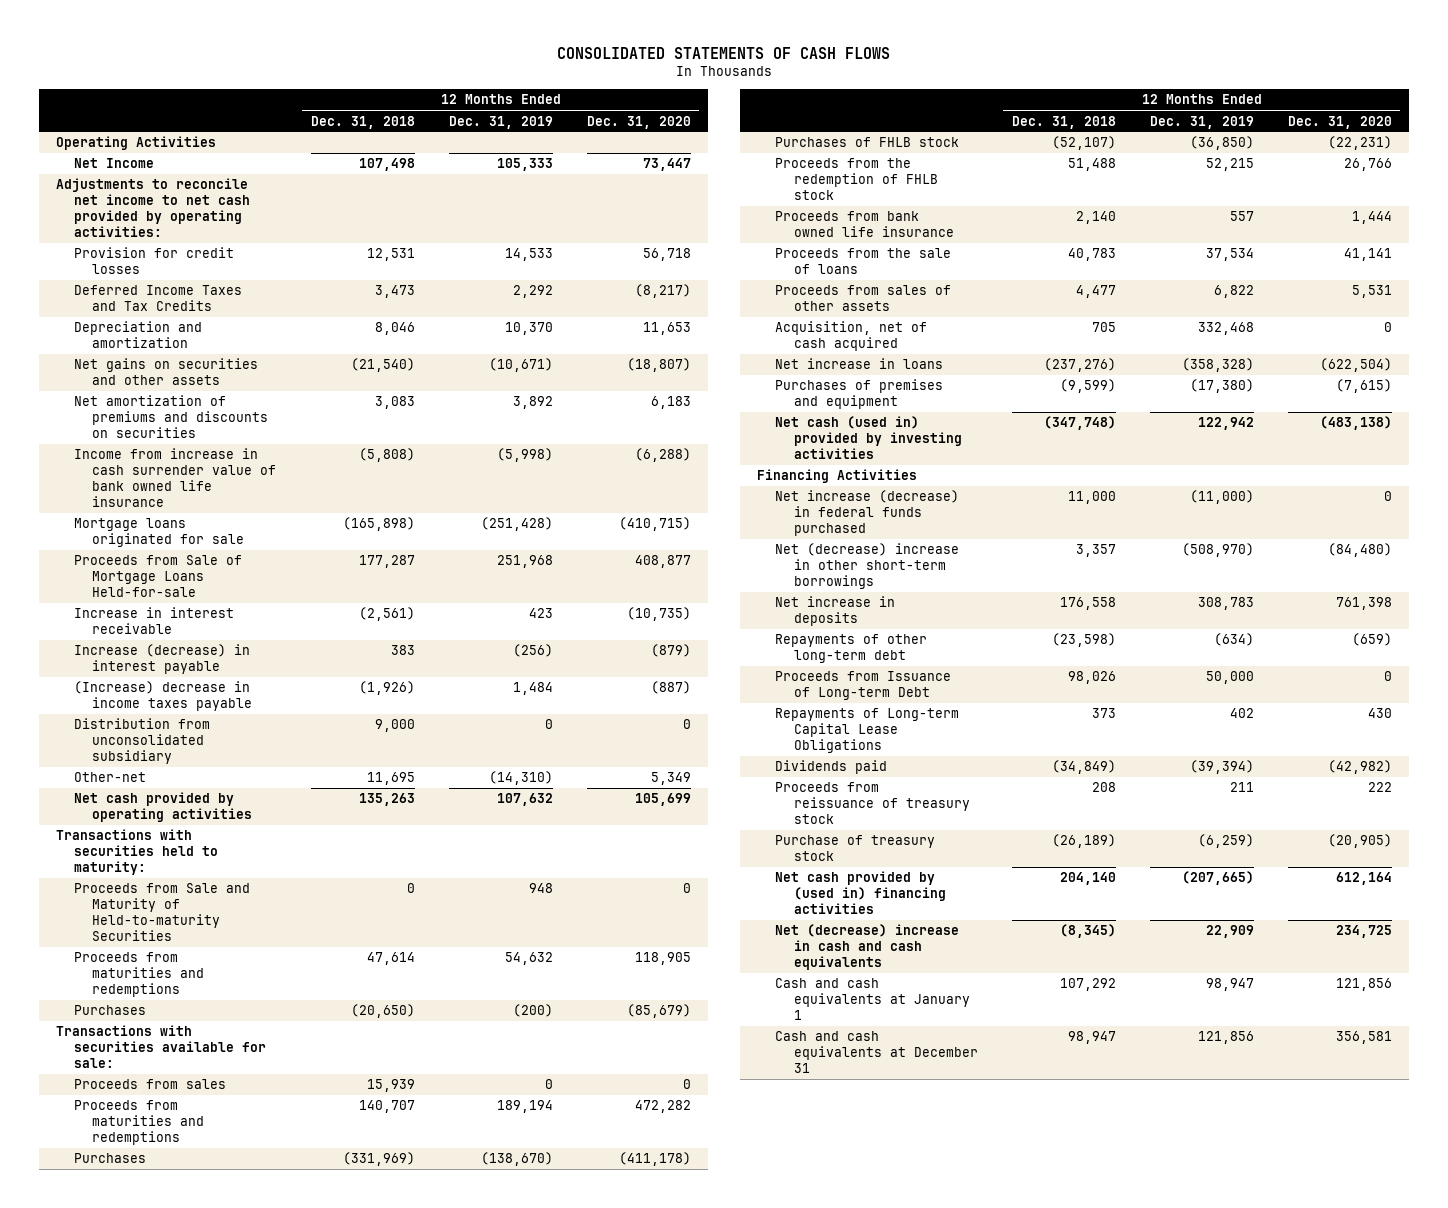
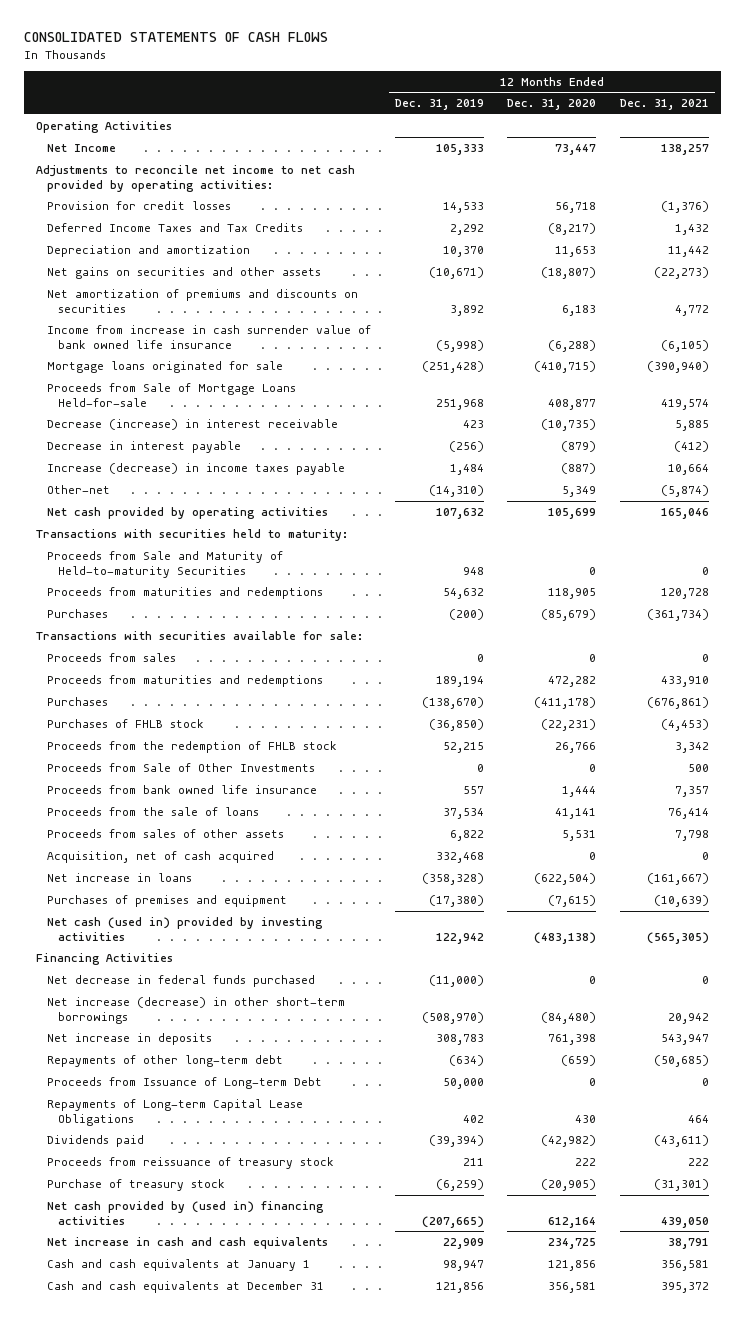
[310,115,415,129] Dec. 31, 2018 -> none
none -> [619,99,709,111] Dec. 31, 2021
[74,718,211,764] Distribution from unconsolidated subsidiary -> none
[74,607,235,635] Increase in interest receivable -> [46,418,338,430] Decrease (increase) in interest receivable
[74,644,251,675] Increase (decrease) in interest payable -> [46,440,241,453] Decrease in interest payable
[74,681,253,712] (Increase) decrease in income taxes payable -> [46,462,345,475] Increase (decrease) in income taxes payable
none -> [46,762,315,772] Proceeds from Sale of Other Investments
[775,490,960,536] Net increase (decrease) in federal funds purchased -> [46,974,315,987] Net decrease in federal funds purchased
[775,543,960,589] Net (decrease) increase in other short-term borrowings -> [46,996,345,1024] Net increase (decrease) in other short-term borrowings
[775,924,960,970] Net (decrease) increase in cash and cash equivalents -> [46,1236,328,1249] Net increase in cash and cash equivalents

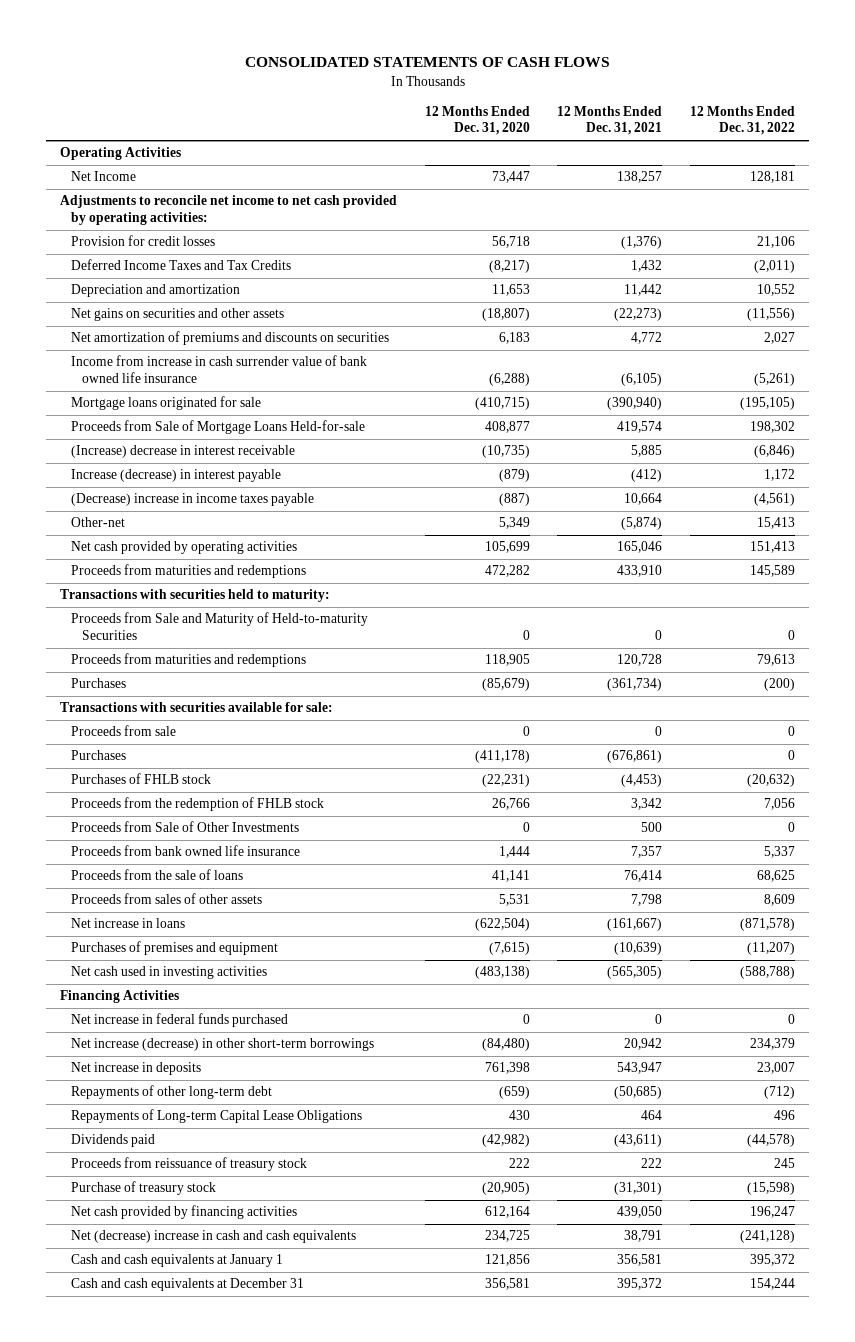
[394,99,484,111] Dec. 31, 2019 -> none
none -> [689,105,795,136] 12 Months Ended Dec. 31, 2022
[46,418,338,430] Decrease (increase) in interest receivable -> [71,445,296,459] (Increase) decrease in interest receivable
[46,440,241,453] Decrease in interest payable -> [71,469,282,483] Increase (decrease) in interest payable
[46,462,345,475] Increase (decrease) in income taxes payable -> [71,493,315,507] (Decrease) increase in income taxes payable
[46,674,323,687] Proceeds from maturities and redemptions -> [71,564,307,579] Proceeds from maturities and redemptions
[46,652,176,662] Proceeds from sales -> [71,725,177,737] Proceeds from sale
[46,850,274,863] Acquisition, net of cash acquired -> none
[46,916,323,941] Net cash (used in) provided by investing activities -> [71,966,268,980] Net cash used in investing activities
[46,974,315,987] Net decrease in federal funds purchased -> [71,1013,289,1028] Net increase in federal funds purchased
[46,1076,322,1089] Proceeds from Issuance of Long-term Debt -> none
[46,1200,324,1225] Net cash provided by (used in) financing activities -> [71,1205,298,1220] Net cash provided by financing activities
[46,1236,328,1249] Net increase in cash and cash equivalents -> [71,1230,357,1244] Net (decrease) increase in cash and cash equivalents

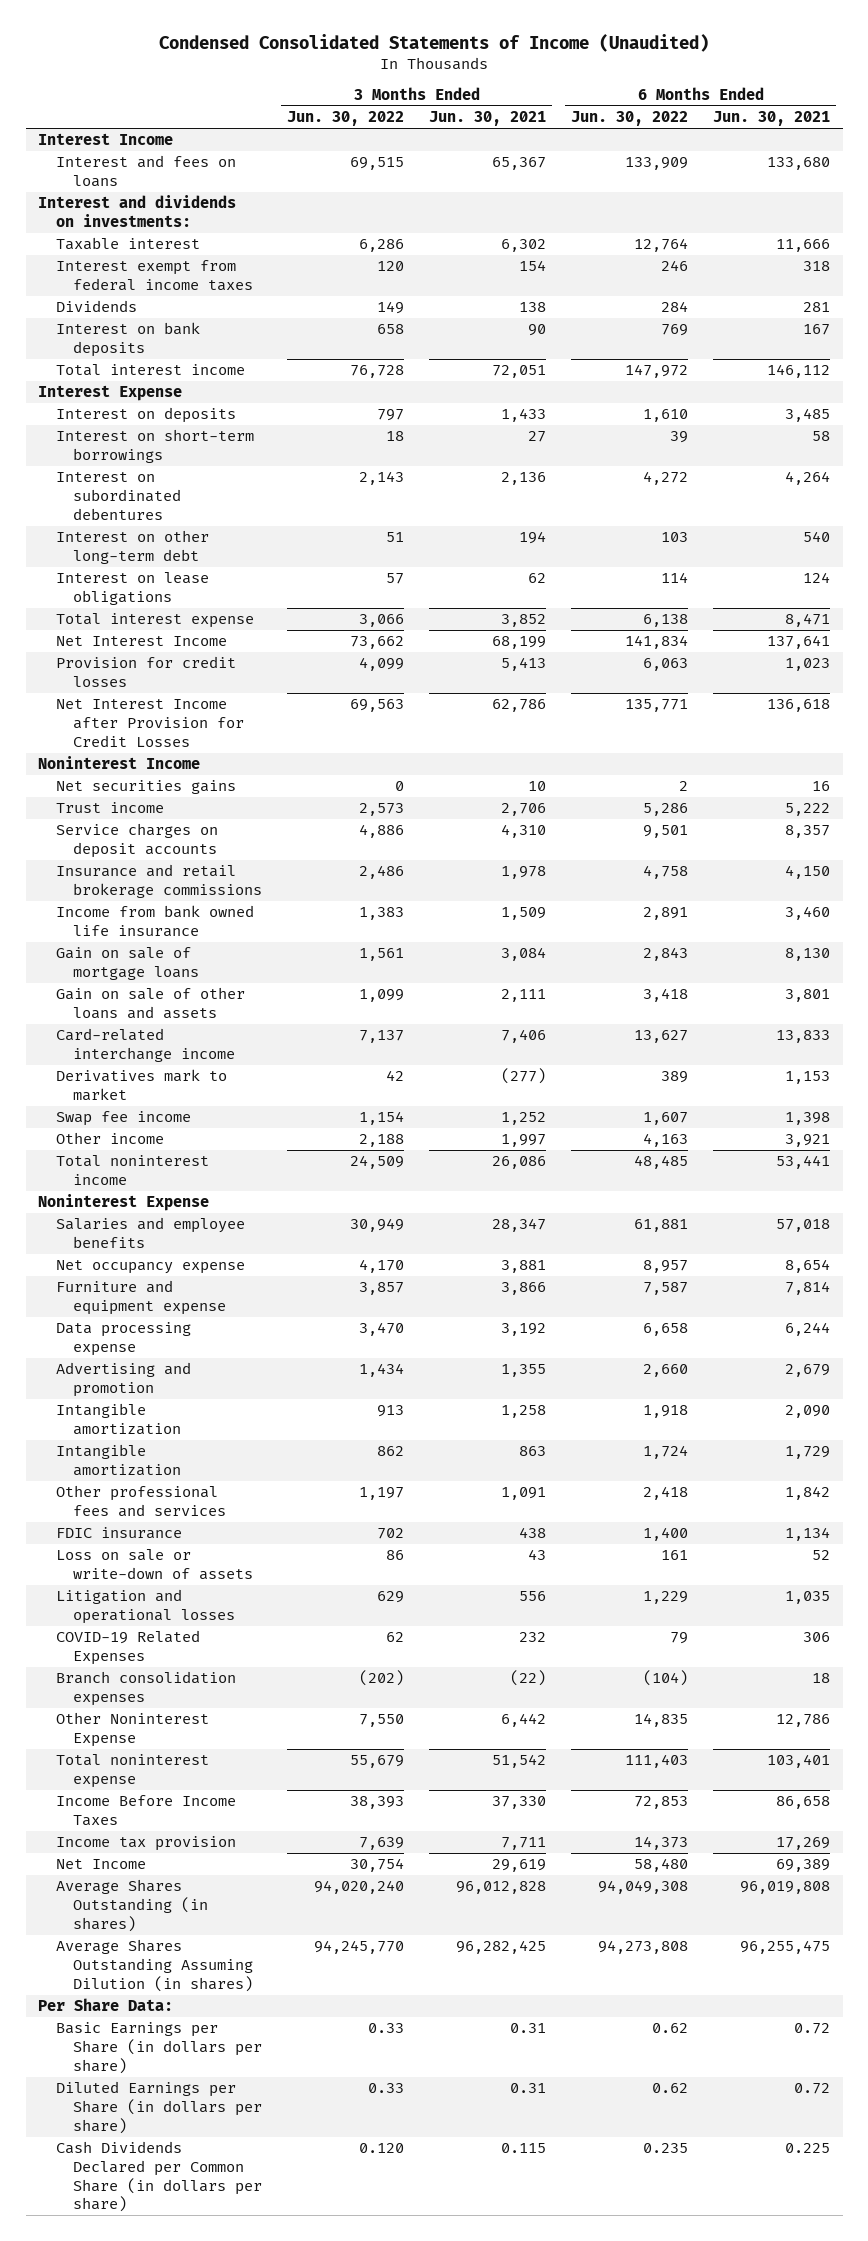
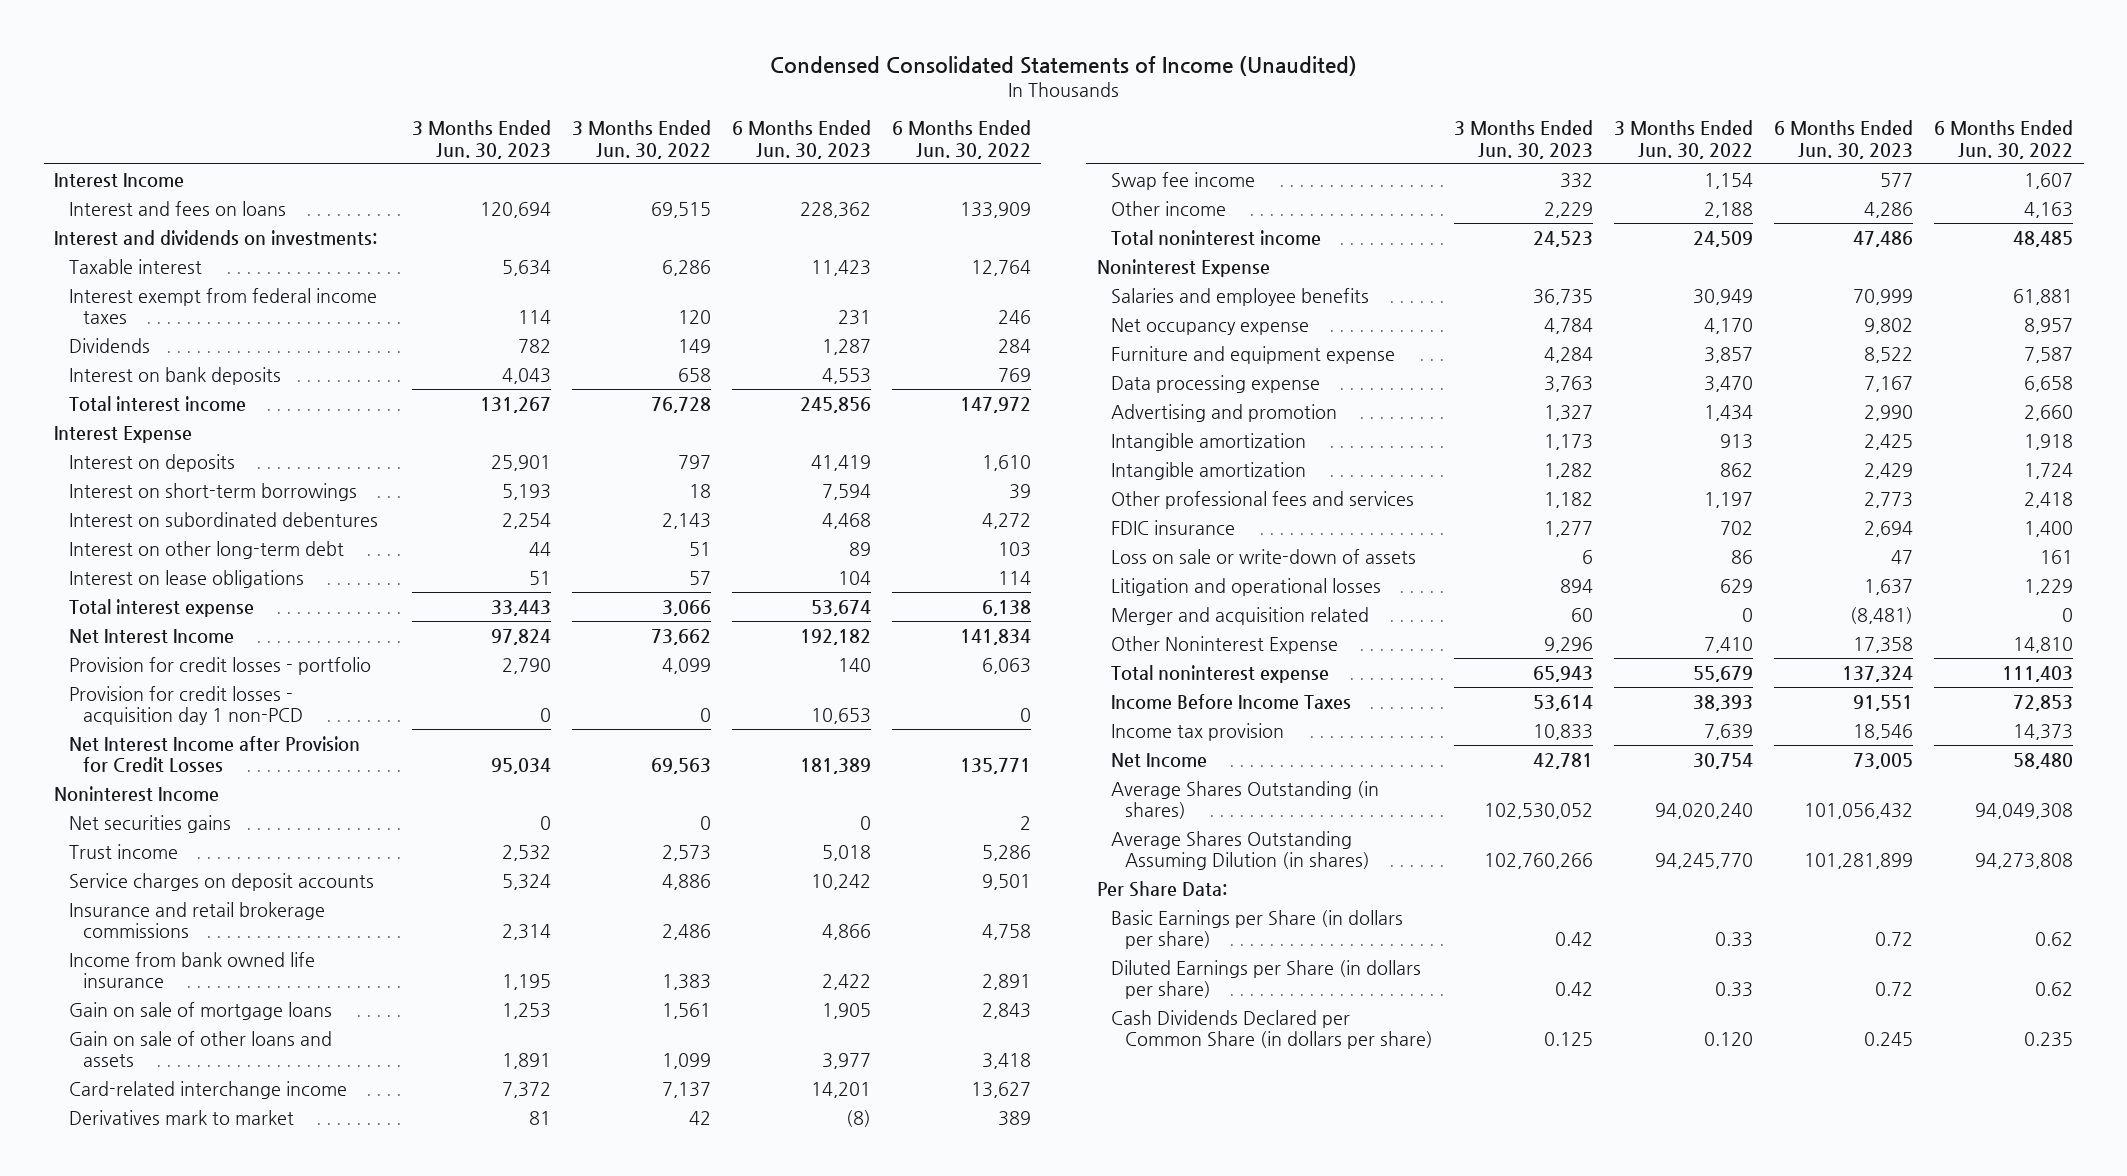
[429,111,547,127] Jun. 30, 2021 -> none
[713,111,831,127] Jun. 30, 2021 -> none
none -> [411,120,551,159] 3 Months Ended Jun. 30, 2023
none -> [731,120,871,159] 6 Months Ended Jun. 30, 2023
[55,656,236,687] Provision for credit losses -> [68,656,371,675] Provision for credit losses - portfolio
none -> [68,685,303,725] Provision for credit losses - acquisition day 1 non-PCD
[55,1630,200,1665] COVID-19 Related Expenses -> none
[55,1671,236,1706] Branch consolidation expenses -> none
none -> [1110,606,1369,625] Merger and acquisition related
[359,1714,405,1728] 7,550 -> [1704,636,1754,653] 7,410
[634,1713,689,1728] 14,835 -> [2013,636,2074,653] 14,810

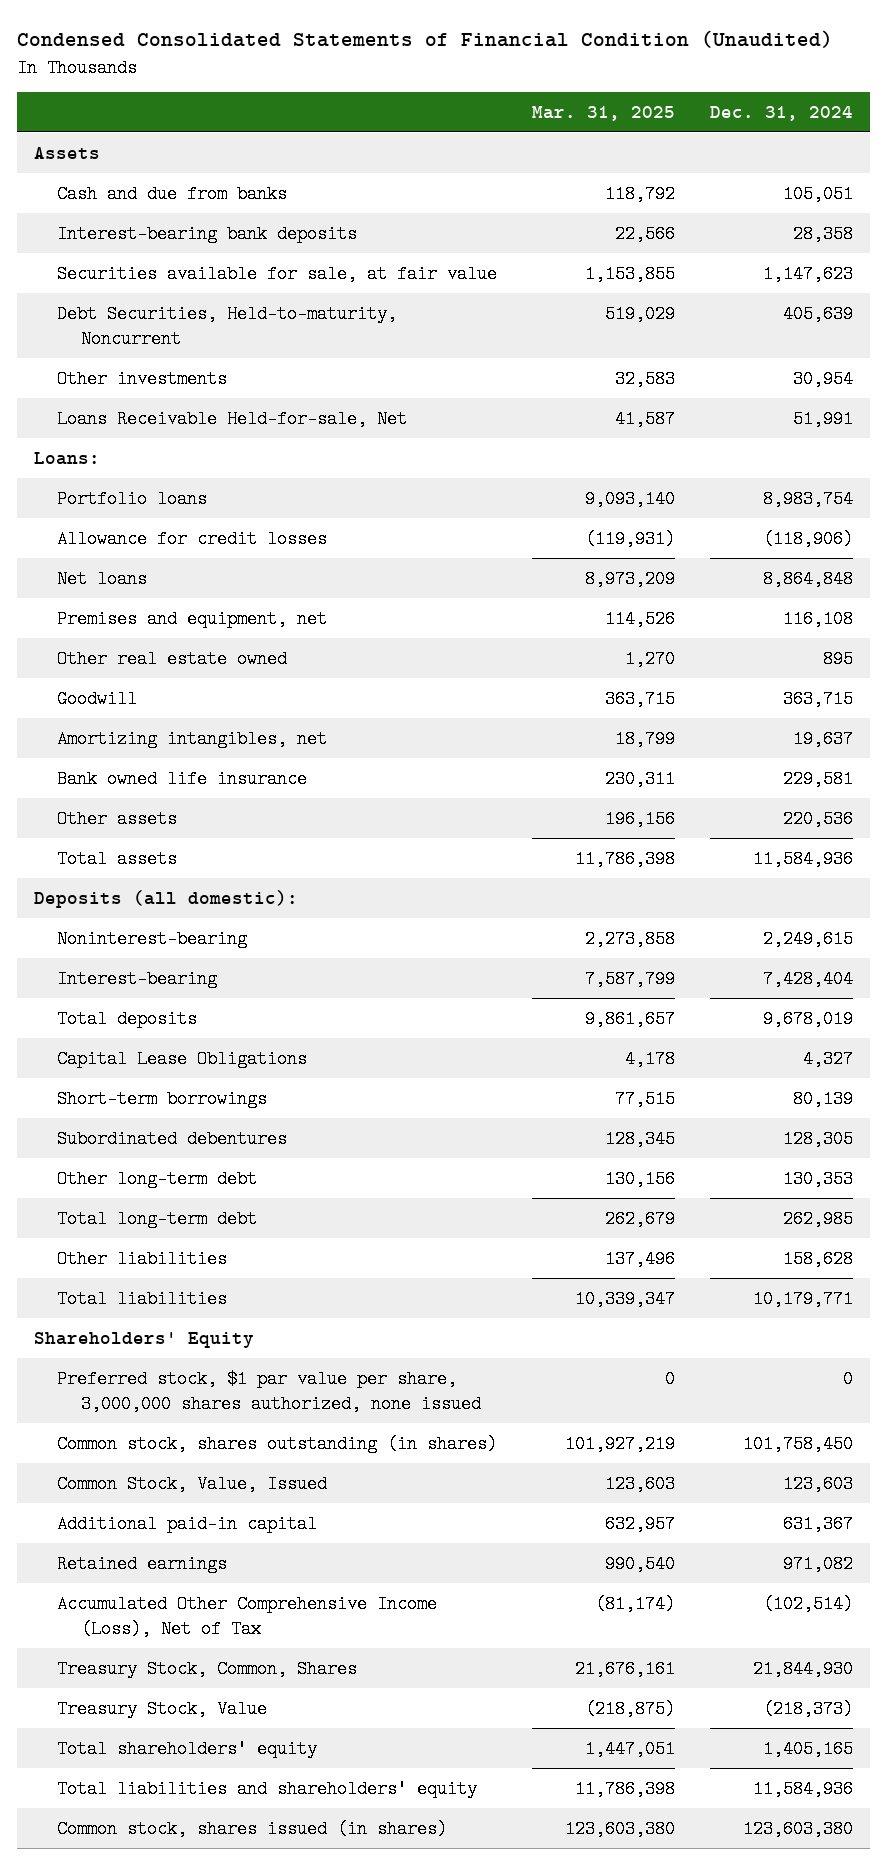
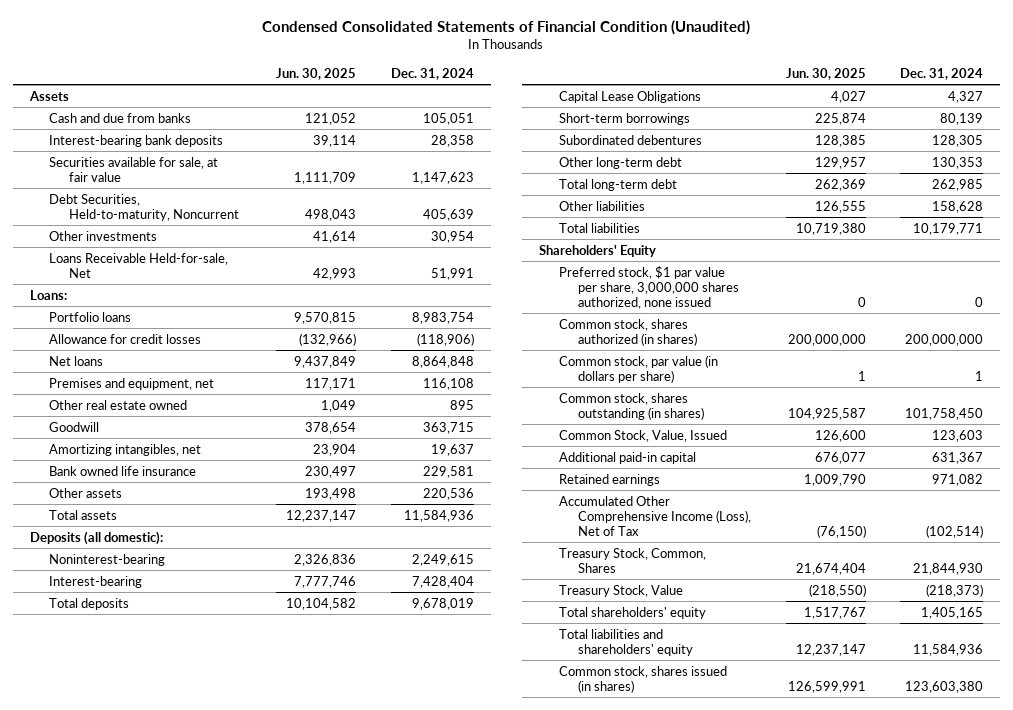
[532,105,676,121] Mar. 31, 2025 -> none
none -> [276,67,357,80] Jun. 30, 2025
none -> [558,318,698,346] Common stock, shares authorized (in shares)
none -> [558,354,718,383] Common stock, par value (in dollars per share)

